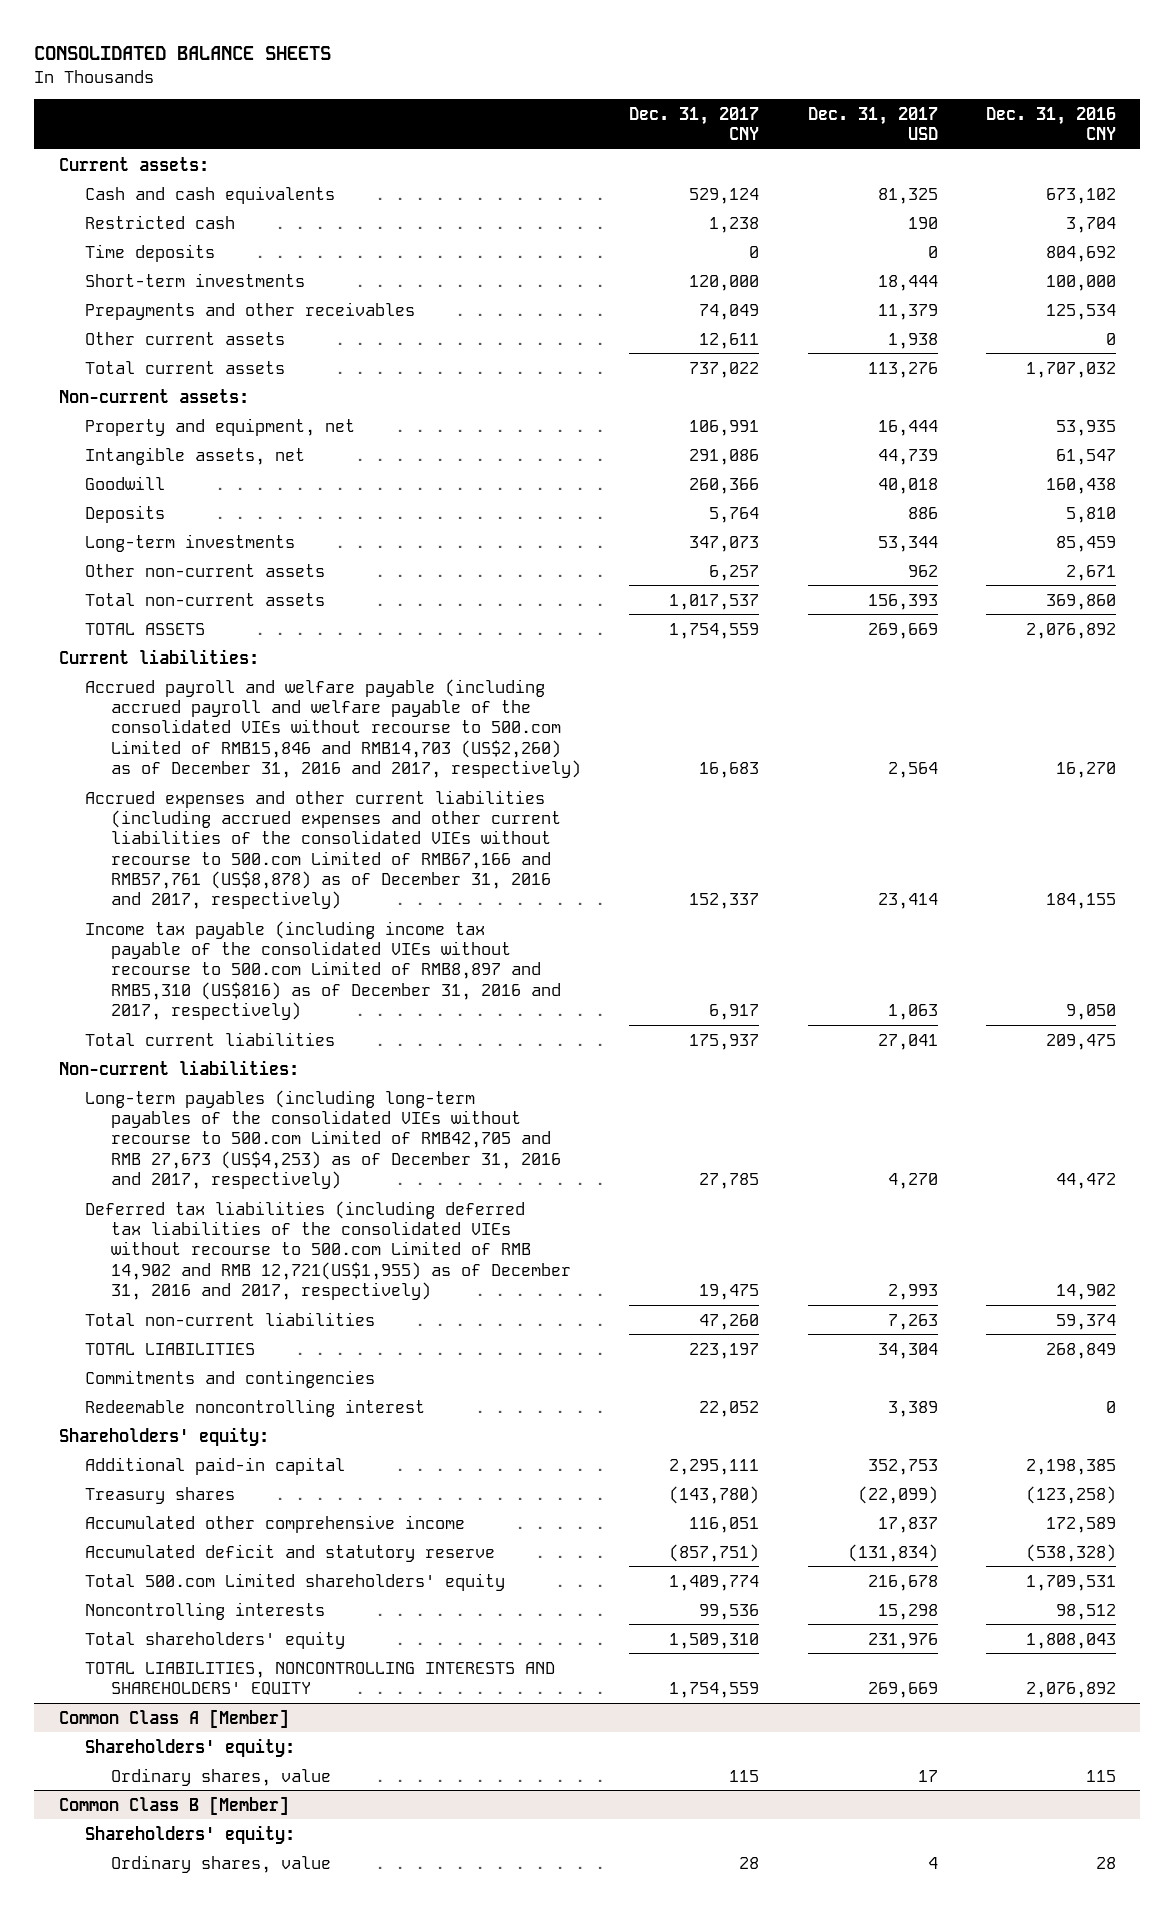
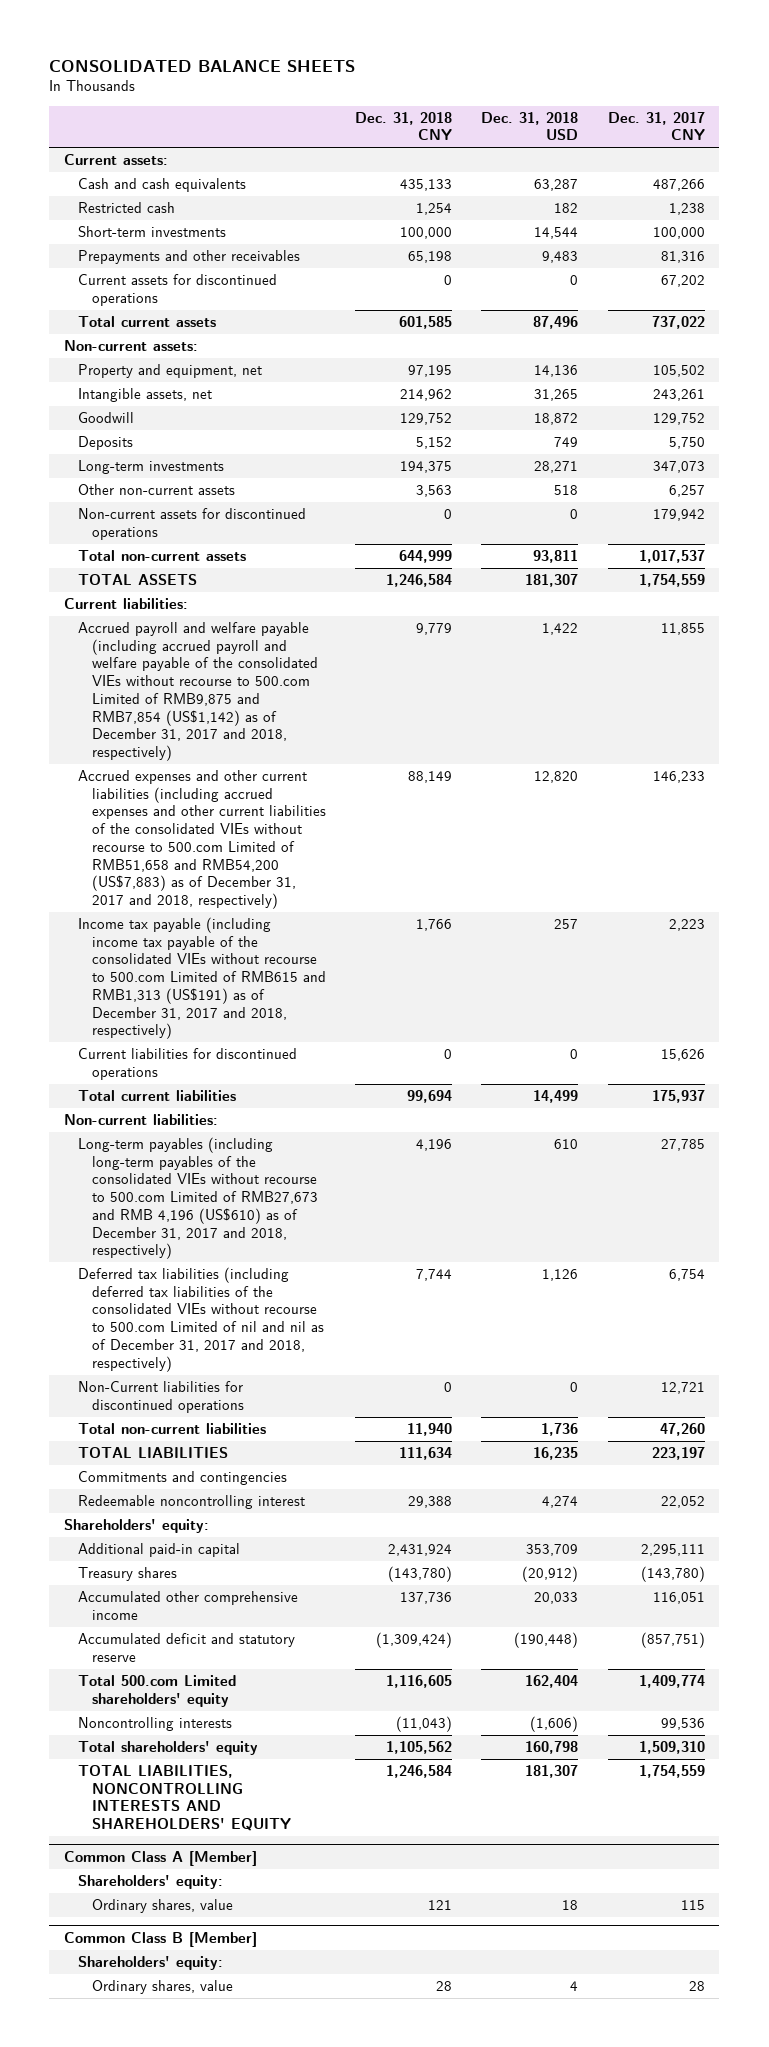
[807,106,938,141] Dec. 31, 2017 USD -> none
[986,106,1117,141] Dec. 31, 2016 CNY -> none
none -> [355,111,453,141] Dec. 31, 2018 CNY
none -> [481,111,579,141] Dec. 31, 2018 USD
[689,187,760,204] 529,124 -> [652,178,705,191] 487,266
[84,243,215,262] Time deposits -> none
[84,331,285,345] Other current assets -> none
[689,274,760,291] 120,000 -> [652,226,705,239] 100,000
[699,303,760,320] 74,049 -> [660,250,705,263] 81,316
none -> [78,273,278,306] Current assets for discontinued operations
[689,419,760,436] 106,991 -> [652,364,705,377] 105,502
[689,448,760,465] 291,086 -> [652,388,705,401] 243,261
[689,477,760,494] 260,366 -> [652,412,705,425] 129,752
[709,506,760,523] 5,764 -> [668,436,705,449] 5,750
none -> [78,507,307,540] Non-current assets for discontinued operations
[84,678,581,779] Accrued payroll and welfare payable (including accrued payroll and welfare payable of the consolidated VIEs without recourse to 500.com Limited of RMB15,846 and RMB14,703 (US$2,260) as of December 31, 2016 and 2017, respectively) -> [78,621,319,762] Accrued payroll and welfare payable (including accrued payroll and welfare payable of the consolidated VIEs without recourse to 500.com Limited of RMB9,875 and RMB7,854 (US$1,142) as of December 31, 2017 and 2018, respectively)
[699,762,760,779] 16,683 -> [660,622,705,635] 11,855
[84,789,561,910] Accrued expenses and other current liabilities (including accrued expenses and other current liabilities of the consolidated VIEs without recourse to 500.com Limited of RMB67,166 and RMB57,761 (US$8,878) as of December 31, 2016 and 2017, respectively) -> [78,769,327,910] Accrued expenses and other current liabilities (including accrued expenses and other current liabilities of the consolidated VIEs without recourse to 500.com Limited of RMB51,658 and RMB54,200 (US$7,883) as of December 31, 2017 and 2018, respectively)
[689,893,760,910] 152,337 -> [652,770,705,783] 146,233
[84,920,561,1021] Income tax payable (including income tax payable of the consolidated VIEs without recourse to 500.com Limited of RMB8,897 and RMB5,310 (US$816) as of December 31, 2016 and 2017, respectively) -> [78,916,327,1040] Income tax payable (including income tax payable of the consolidated VIEs without recourse to 500.com Limited of RMB615 and RMB1,313 (US$191) as of December 31, 2017 and 2018, respectively)
[709,1004,760,1021] 6,917 -> [668,918,705,931] 2,223
none -> [78,1047,298,1080] Current liabilities for discontinued operations
[84,1089,561,1190] Long-term payables (including long-term payables of the consolidated VIEs without recourse to 500.com Limited of RMB42,705 and RMB 27,673 (US$4,253) as of December 31, 2016 and 2017, respectively) -> [78,1136,319,1260] Long-term payables (including long-term payables of the consolidated VIEs without recourse to 500.com Limited of RMB27,673 and RMB 4,196 (US$610) as of December 31, 2017 and 2018, respectively)
[84,1200,571,1301] Deferred tax liabilities (including deferred tax liabilities of the consolidated VIEs without recourse to 500.com Limited of RMB 14,902 and RMB 12,721(US$1,955) as of December 31, 2016 and 2017, respectively) -> [78,1266,325,1372] Deferred tax liabilities (including deferred tax liabilities of the consolidated VIEs without recourse to 500.com Limited of nil and nil as of December 31, 2017 and 2018, respectively)
[699,1284,760,1301] 19,475 -> [668,1268,705,1281] 6,754
none -> [78,1380,245,1413] Non-Current liabilities for discontinued operations

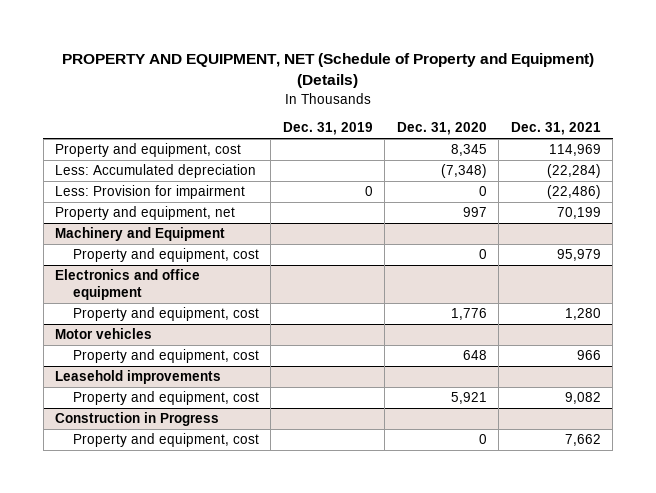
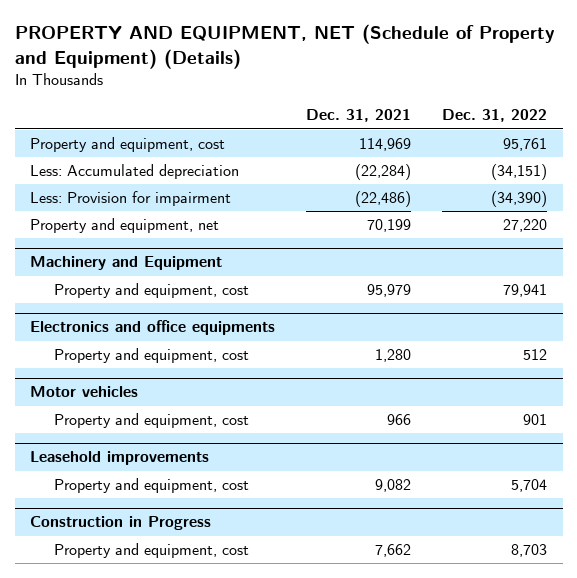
[282,122,373,136] Dec. 31, 2019 -> none
[396,122,487,136] Dec. 31, 2020 -> none
none -> [442,109,548,123] Dec. 31, 2022
[55,269,201,301] Electronics and office equipment -> [30,320,276,336] Electronics and office equipments

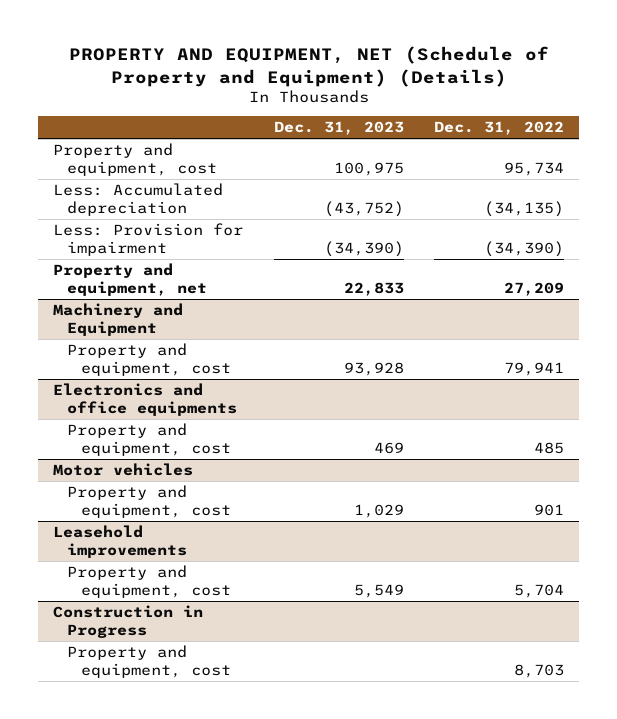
[306,109,412,123] Dec. 31, 2021 -> none
none -> [273,121,404,136] Dec. 31, 2023
[503,138,548,152] 95,761 -> [504,162,565,177] 95,734
[491,164,548,181] (34,151) -> [484,201,565,218] (34,135)
[503,219,548,233] 27,220 -> [504,282,565,297] 27,209
[523,349,548,361] 512 -> [534,442,565,455] 485

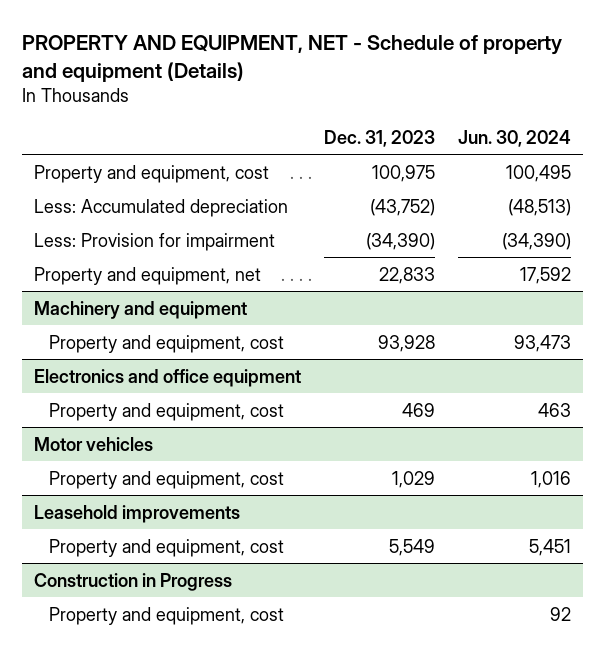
[68,46,549,87] PROPERTY AND EQUIPMENT, NET (Schedule of Property and Equipment) (Details) -> [21,34,562,82] PROPERTY AND EQUIPMENT, NET - Schedule of property and equipment (Details)
[434,121,565,136] Dec. 31, 2022 -> none
none -> [458,129,572,147] Jun. 30, 2024
[53,303,184,337] Machinery and Equipment -> [33,300,247,319] Machinery and equipment
[53,383,237,417] Electronics and office equipments -> [33,368,301,387] Electronics and office equipment

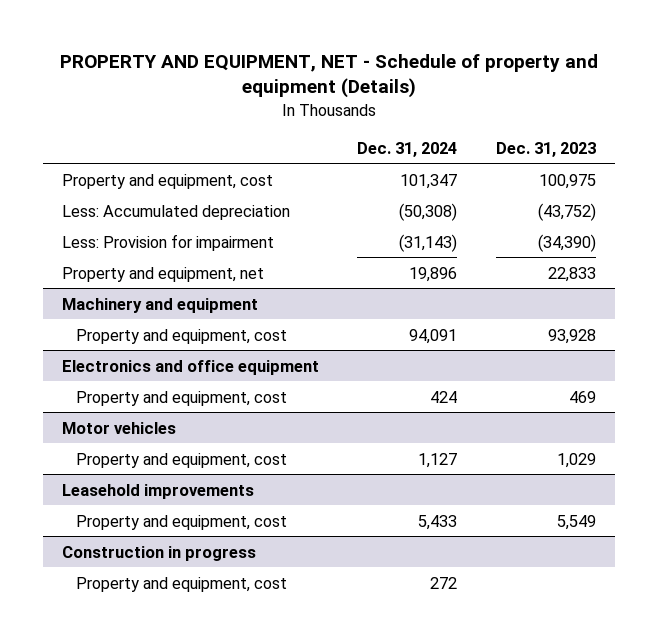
[458,129,572,147] Jun. 30, 2024 -> none
none -> [357,141,458,157] Dec. 31, 2024
[33,572,232,591] Construction in Progress -> [61,545,256,561] Construction in progress

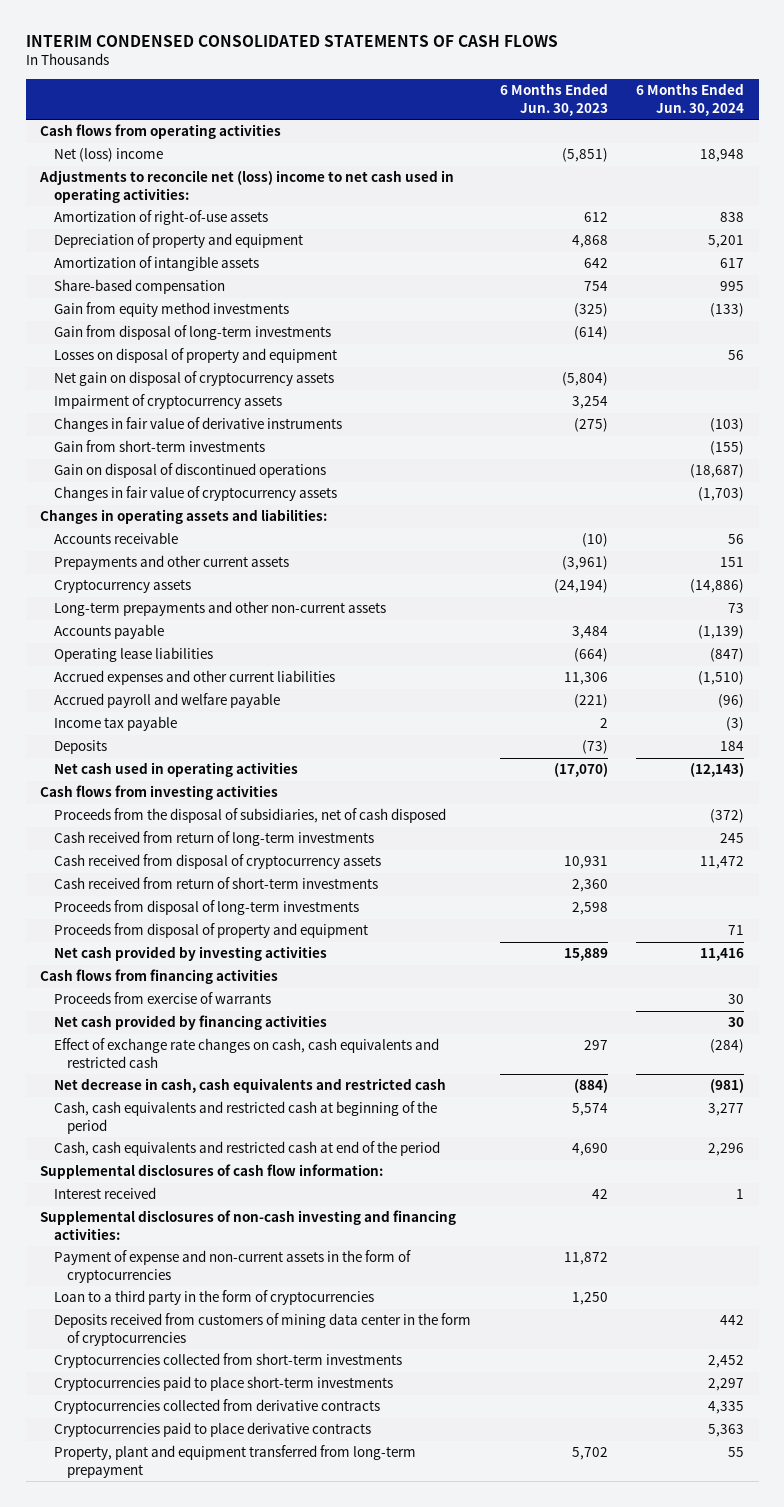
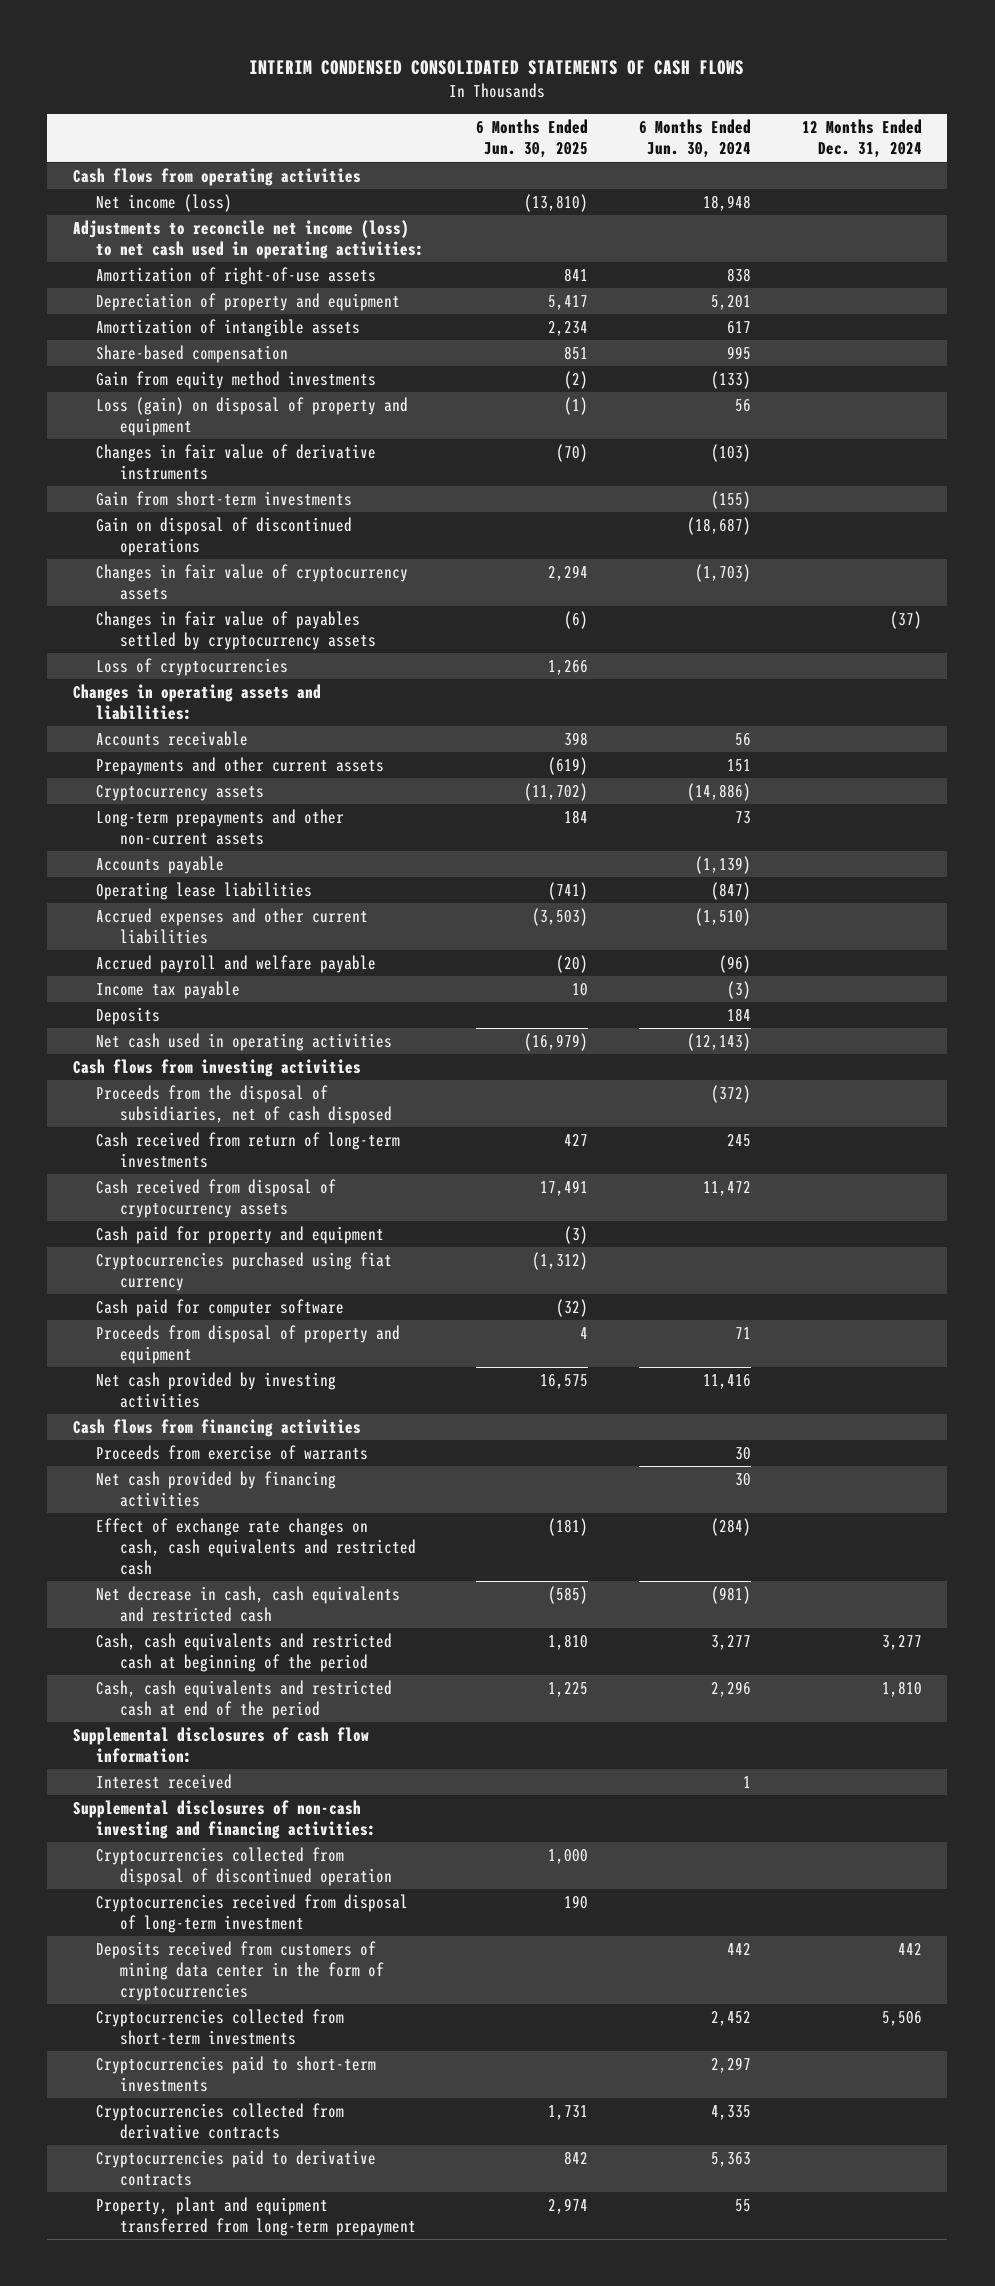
[499,83,608,116] 6 Months Ended Jun. 30, 2023 -> none
none -> [475,119,588,159] 6 Months Ended Jun. 30, 2025
none -> [801,119,922,159] 12 Months Ended Dec. 31, 2024
[53,148,163,163] Net (loss) income -> [96,194,233,213] Net income (loss)
[39,170,455,203] Adjustments to reconcile net (loss) income to net cash used in operating activities: -> [72,220,425,260] Adjustments to reconcile net income (loss) to net cash used in operating activities:
[53,325,331,341] Gain from disposal of long-term investments -> none
[53,371,334,387] Net gain on disposal of cryptocurrency assets -> none
[53,394,282,410] Impairment of cryptocurrency assets -> none
[53,348,337,364] Losses on disposal of property and equipment -> [96,397,409,437] Loss (gain) on disposal of property and equipment
none -> [96,611,377,651] Changes in fair value of payables settled by cryptocurrency assets
none -> [96,658,289,677] Loss of cryptocurrencies
[53,877,378,890] Cash received from return of short-term investments -> none
[53,900,359,916] Proceeds from disposal of long-term investments -> none
none -> [96,1226,385,1245] Cash paid for property and equipment
none -> [96,1252,393,1292] Cryptocurrencies purchased using fiat currency
none -> [96,1299,345,1318] Cash paid for computer software
[53,1250,411,1283] Payment of expense and non-current assets in the form of cryptocurrencies -> none
[53,1290,374,1306] Loan to a third party in the form of cryptocurrencies -> none
none -> [96,1847,393,1887] Cryptocurrencies collected from disposal of discontinued operation
none -> [96,1894,409,1934] Cryptocurrencies received from disposal of long-term investment
[53,1376,393,1392] Cryptocurrencies paid to place short-term investments -> [96,2056,377,2093] Cryptocurrencies paid to short-term investments
[53,1422,371,1438] Cryptocurrencies paid to place derivative contracts -> [96,2150,377,2187] Cryptocurrencies paid to derivative contracts

